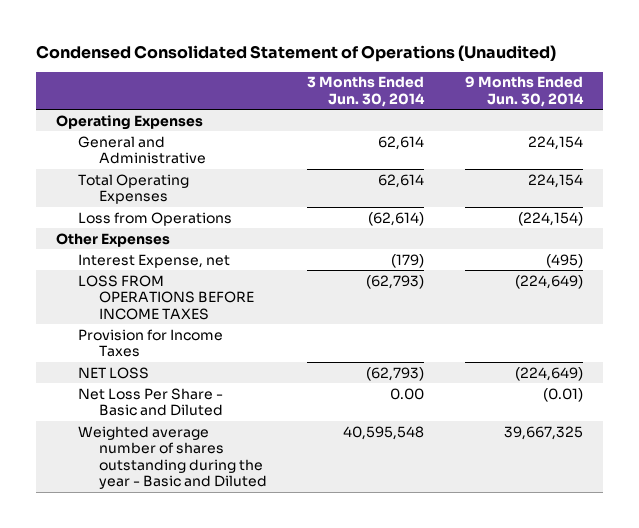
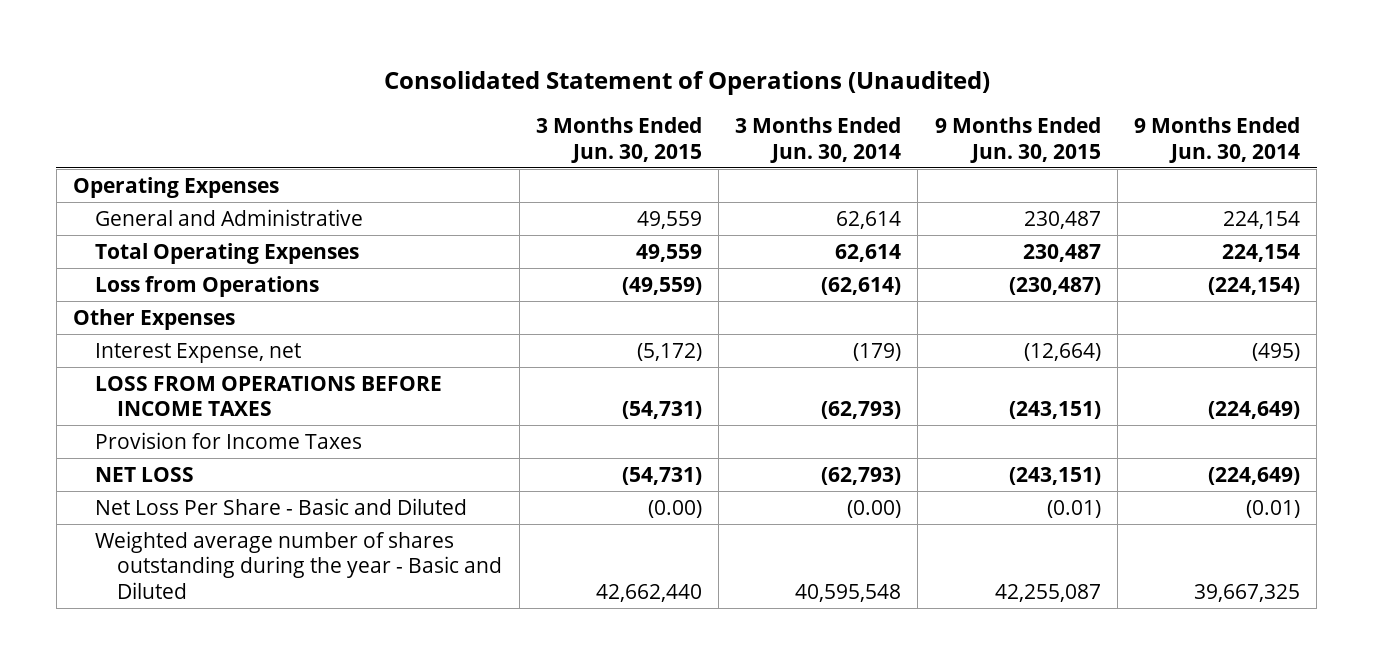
[36,44,557,62] Condensed Consolidated Statement of Operations (Unaudited) -> [383,70,990,95] Consolidated Statement of Operations (Unaudited)
none -> [535,117,702,163] 3 Months Ended Jun. 30, 2015
none -> [934,117,1101,163] 9 Months Ended Jun. 30, 2015
[390,387,425,400] 0.00 -> [847,499,902,518] (0.00)

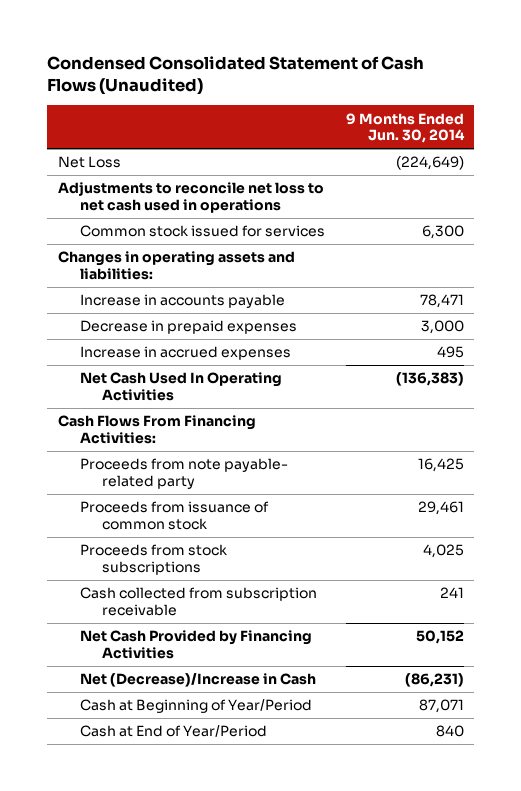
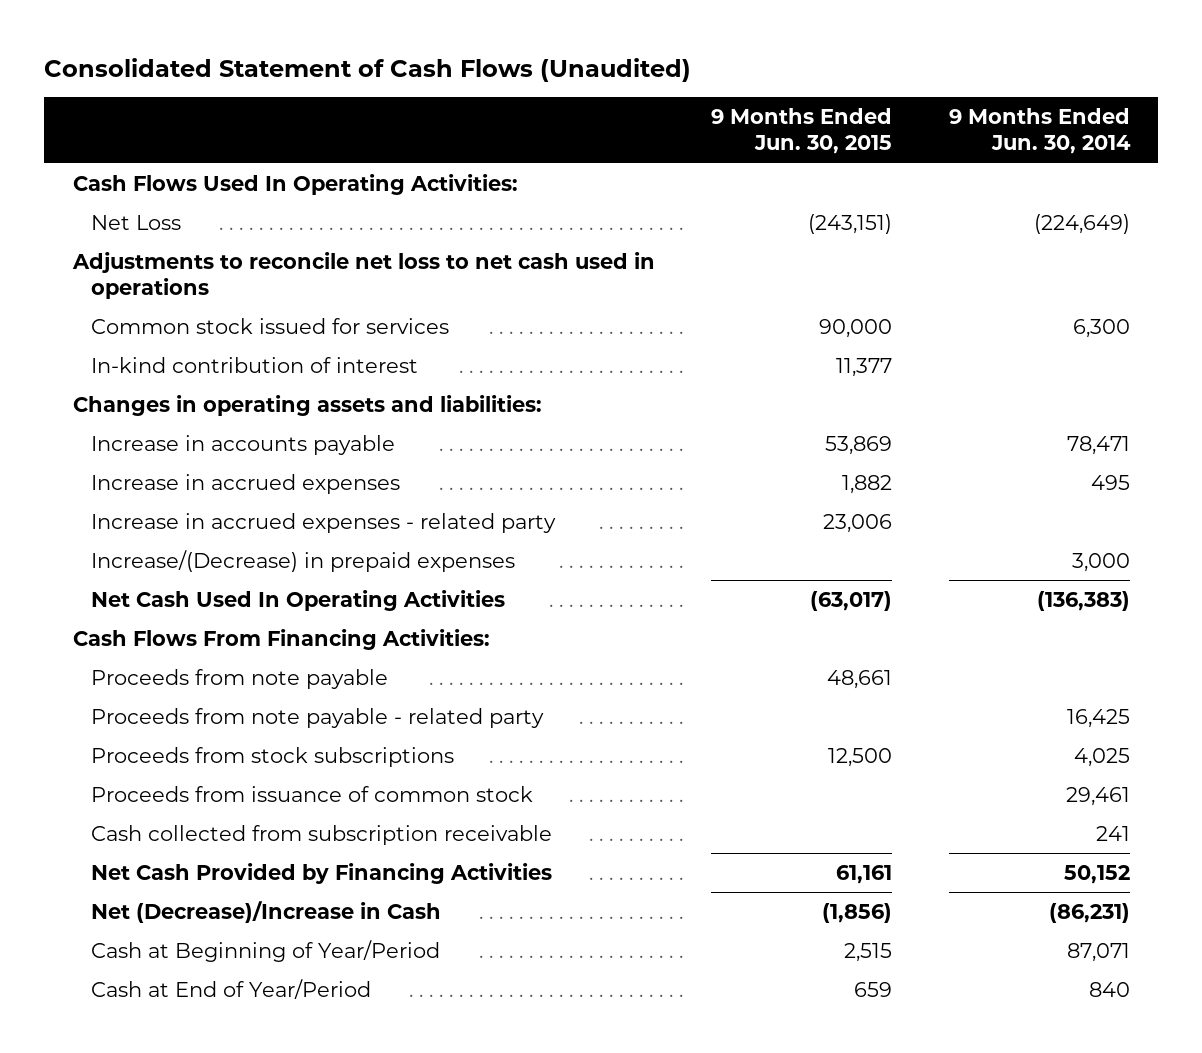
[47,56,425,96] Condensed Consolidated Statement of Cash Flows (Unaudited) -> [44,57,692,82] Consolidated Statement of Cash Flows (Unaudited)
none -> [711,108,893,155] 9 Months Ended Jun. 30, 2015
none -> [72,173,518,195] Cash Flows Used In Operating Activities:
none -> [91,356,419,373] In-kind contribution of interest
[79,320,297,335] Decrease in prepaid expenses -> none
none -> [91,512,557,533] Increase in accrued expenses - related party
none -> [91,549,516,572] Increase/(Decrease) in prepaid expenses
none -> [91,668,389,689] Proceeds from note payable
[79,458,288,489] Proceeds from note payable- related party -> [91,707,545,728] Proceeds from note payable - related party
[79,501,269,530] Proceeds from issuance of common stock -> [91,785,534,802] Proceeds from issuance of common stock

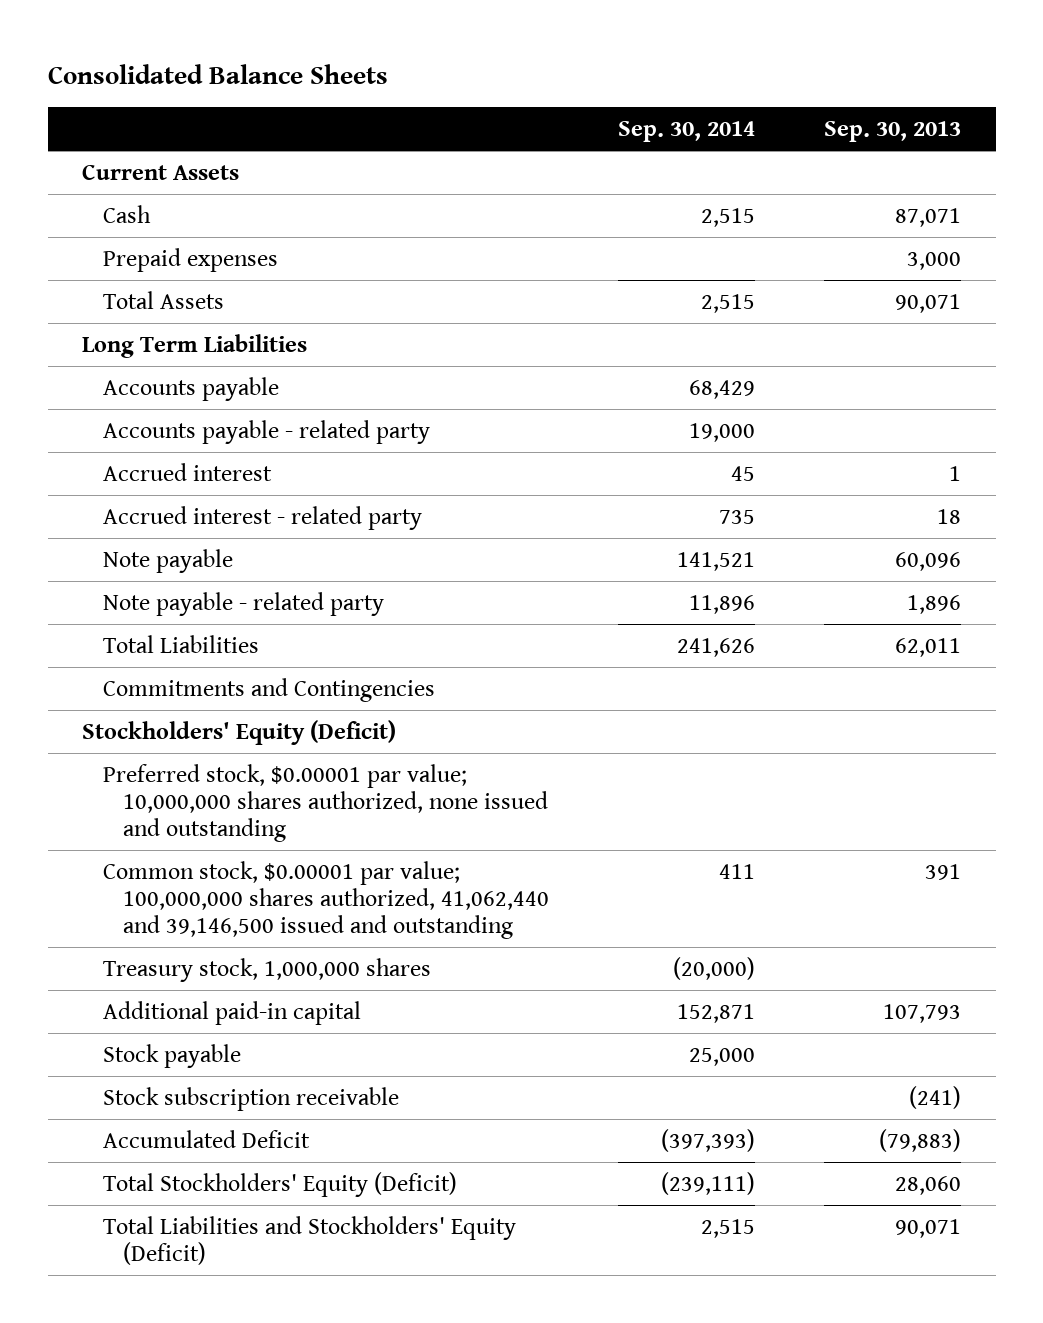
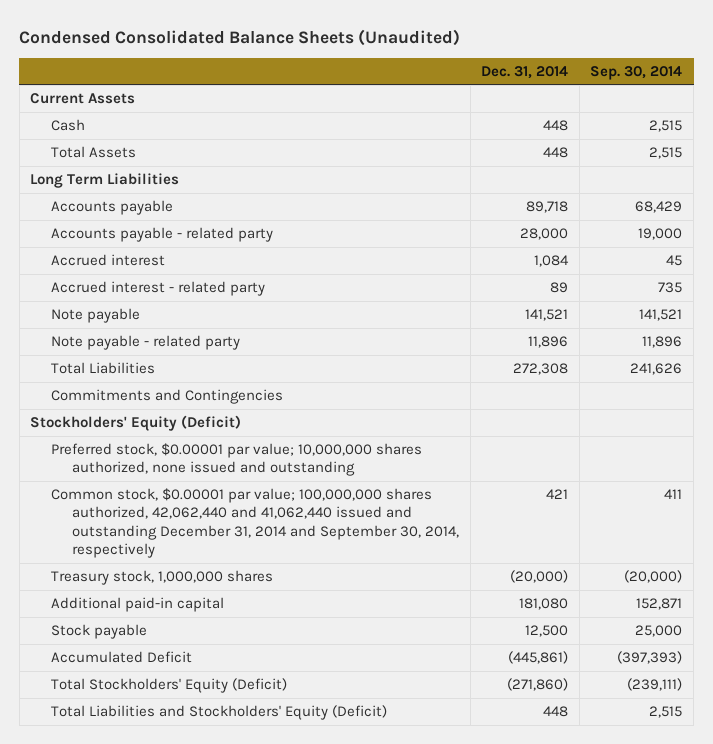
[47,63,388,84] Consolidated Balance Sheets -> [19,28,461,46] Condensed Consolidated Balance Sheets (Unaudited)
[824,120,962,142] Sep. 30, 2013 -> none
none -> [481,65,569,79] Dec. 31, 2014
[102,247,278,272] Prepaid expenses -> none
[102,860,549,939] Common stock, $0.00001 par value; 100,000,000 shares authorized, 41,062,440 and 39,146,500 issued and outstanding -> [51,488,460,559] Common stock, $0.00001 par value; 100,000,000 shares authorized, 42,062,440 and 41,062,440 issued and outstanding December 31, 2014 and September 30, 2014, respectively
[102,1086,399,1111] Stock subscription receivable -> none

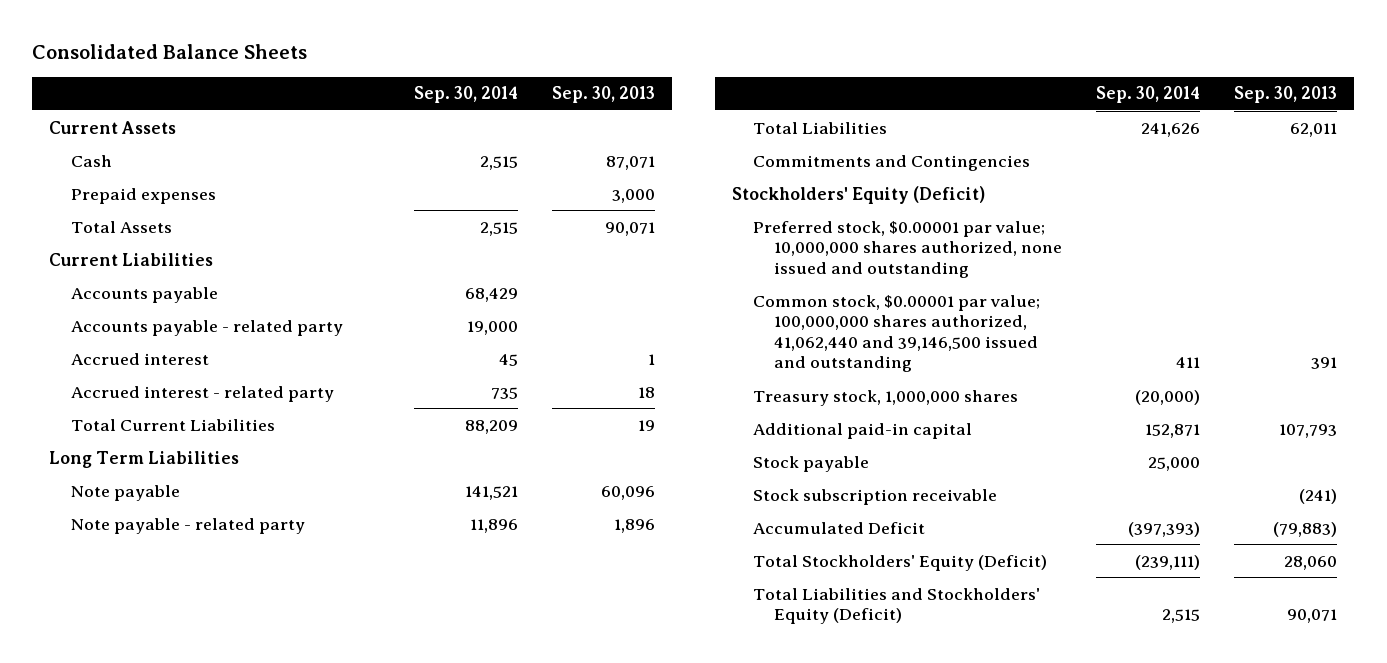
[19,28,461,46] Condensed Consolidated Balance Sheets (Unaudited) -> [32,44,308,60] Consolidated Balance Sheets
[481,65,569,79] Dec. 31, 2014 -> none
none -> [551,86,655,104] Sep. 30, 2013
none -> [70,187,216,204] Prepaid expenses
none -> [49,252,214,266] Current Liabilities
none -> [70,418,275,431] Total Current Liabilities
[30,173,180,189] Long Term Liabilities -> [49,450,240,468] Long Term Liabilities
[51,488,460,559] Common stock, $0.00001 par value; 100,000,000 shares authorized, 42,062,440 and 41,062,440 issued and outstanding December 31, 2014 and September 30, 2014, respectively -> [753,294,1041,373] Common stock, $0.00001 par value; 100,000,000 shares authorized, 41,062,440 and 39,146,500 issued and outstanding
none -> [753,488,998,505] Stock subscription receivable

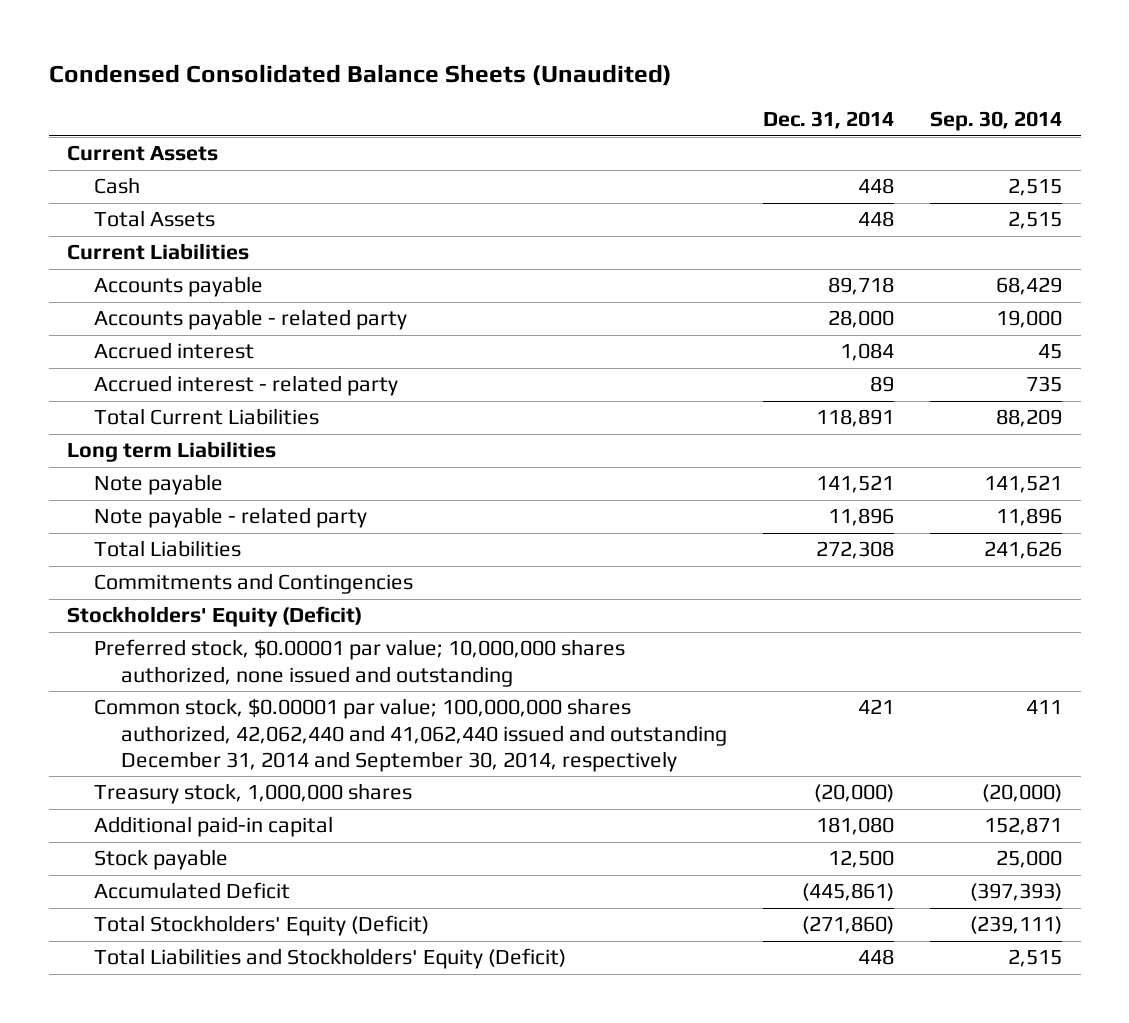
[32,44,308,60] Consolidated Balance Sheets -> [48,63,672,86] Condensed Consolidated Balance Sheets (Unaudited)
[551,86,655,104] Sep. 30, 2013 -> none
none -> [762,111,894,130] Dec. 31, 2014
[70,187,216,204] Prepaid expenses -> none
[49,450,240,468] Long Term Liabilities -> [66,441,276,463] Long term Liabilities
[753,294,1041,373] Common stock, $0.00001 par value; 100,000,000 shares authorized, 41,062,440 and 39,146,500 issued and outstanding -> [93,698,727,772] Common stock, $0.00001 par value; 100,000,000 shares authorized, 42,062,440 and 41,062,440 issued and outstanding December 31, 2014 and September 30, 2014, respectively
[753,488,998,505] Stock subscription receivable -> none

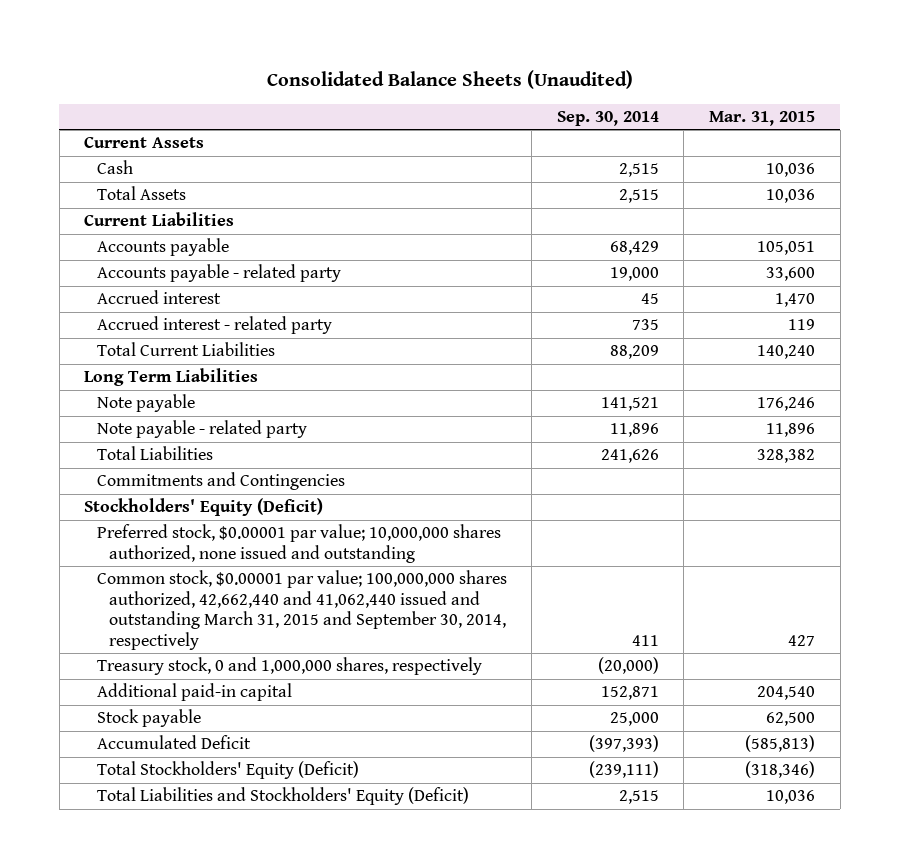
[48,63,672,86] Condensed Consolidated Balance Sheets (Unaudited) -> [266,70,633,90] Consolidated Balance Sheets (Unaudited)
[762,111,894,130] Dec. 31, 2014 -> none
none -> [709,110,816,126] Mar. 31, 2015
[66,441,276,463] Long term Liabilities -> [84,368,259,387] Long Term Liabilities
[93,698,727,772] Common stock, $0.00001 par value; 100,000,000 shares authorized, 42,062,440 and 41,062,440 issued and outstanding December 31, 2014 and September 30, 2014, respectively -> [96,570,507,650] Common stock, $0.00001 par value; 100,000,000 shares authorized, 42,662,440 and 41,062,440 issued and outstanding March 31, 2015 and September 30, 2014, respectively
[93,783,412,805] Treasury stock, 1,000,000 shares -> [96,657,482,676] Treasury stock, 0 and 1,000,000 shares, respectively

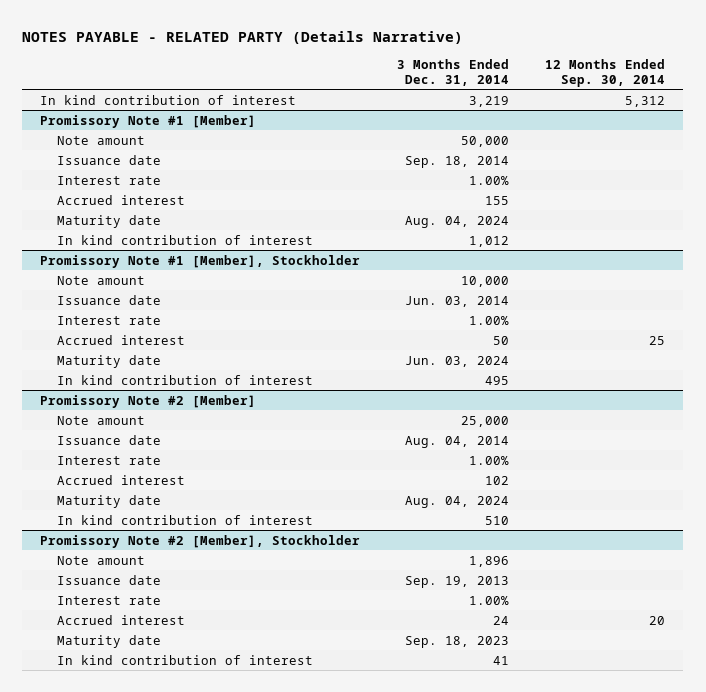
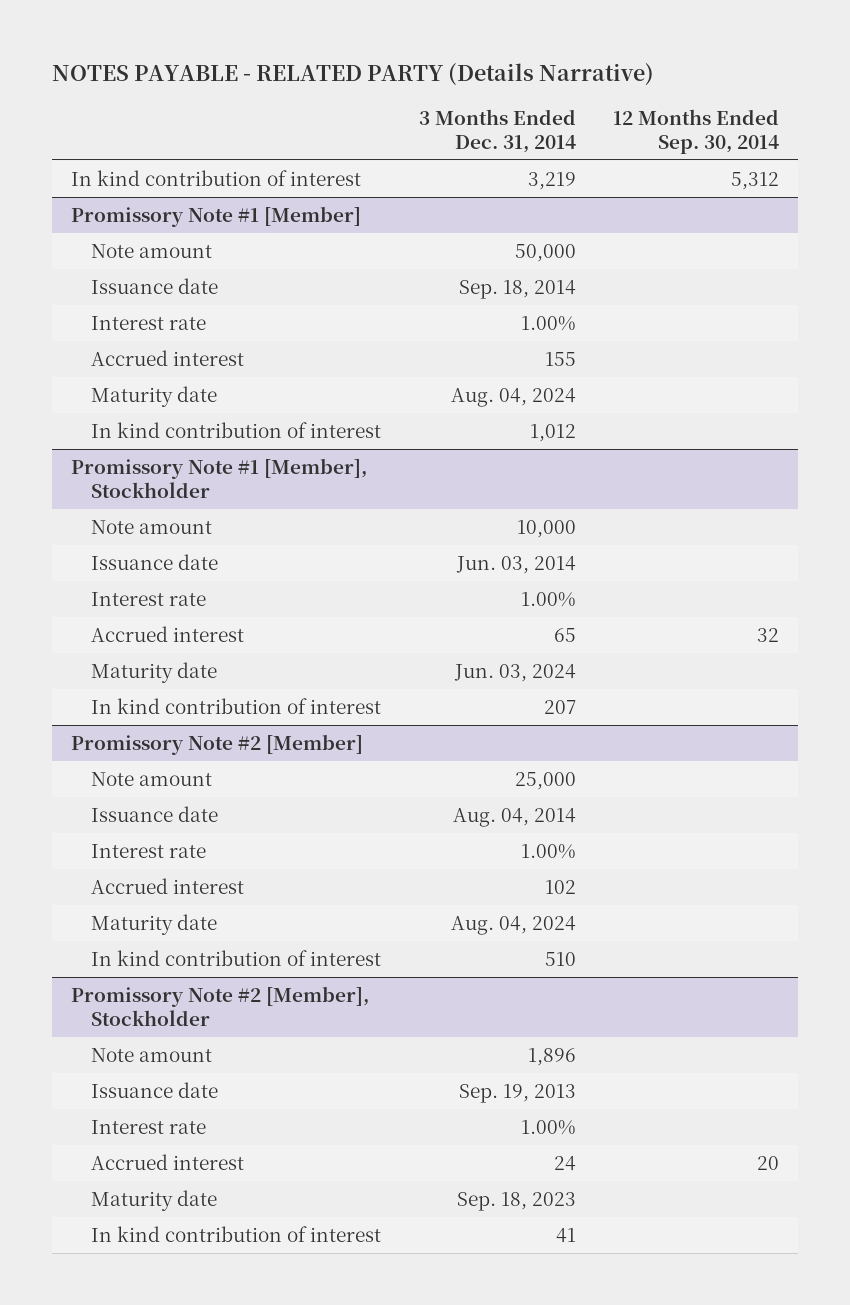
[492,335,509,345] 50 -> [553,627,576,642] 65
[649,335,666,345] 25 -> [757,627,780,642] 32
[484,375,509,385] 495 -> [543,699,576,714] 207

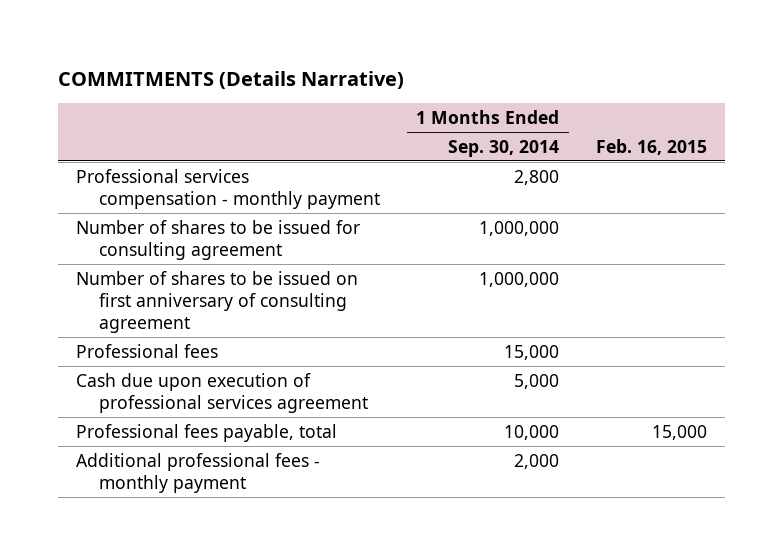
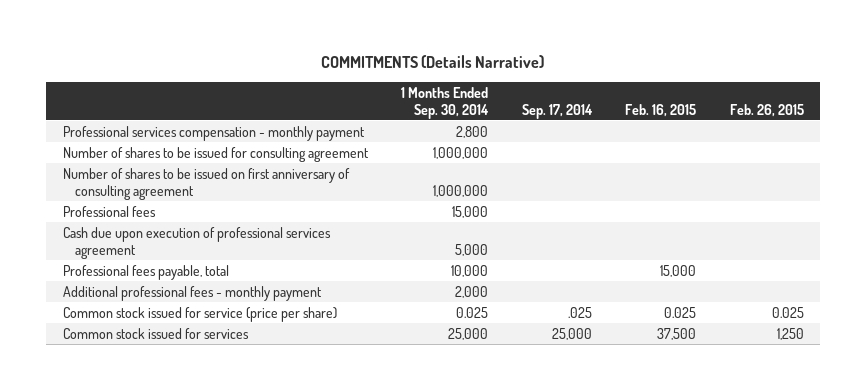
none -> [521,103,593,119] Sep. 17, 2014
none -> [729,103,804,117] Feb. 26, 2015
none -> [62,306,337,322] Common stock issued for service (price per share)
none -> [62,327,249,339] Common stock issued for services

